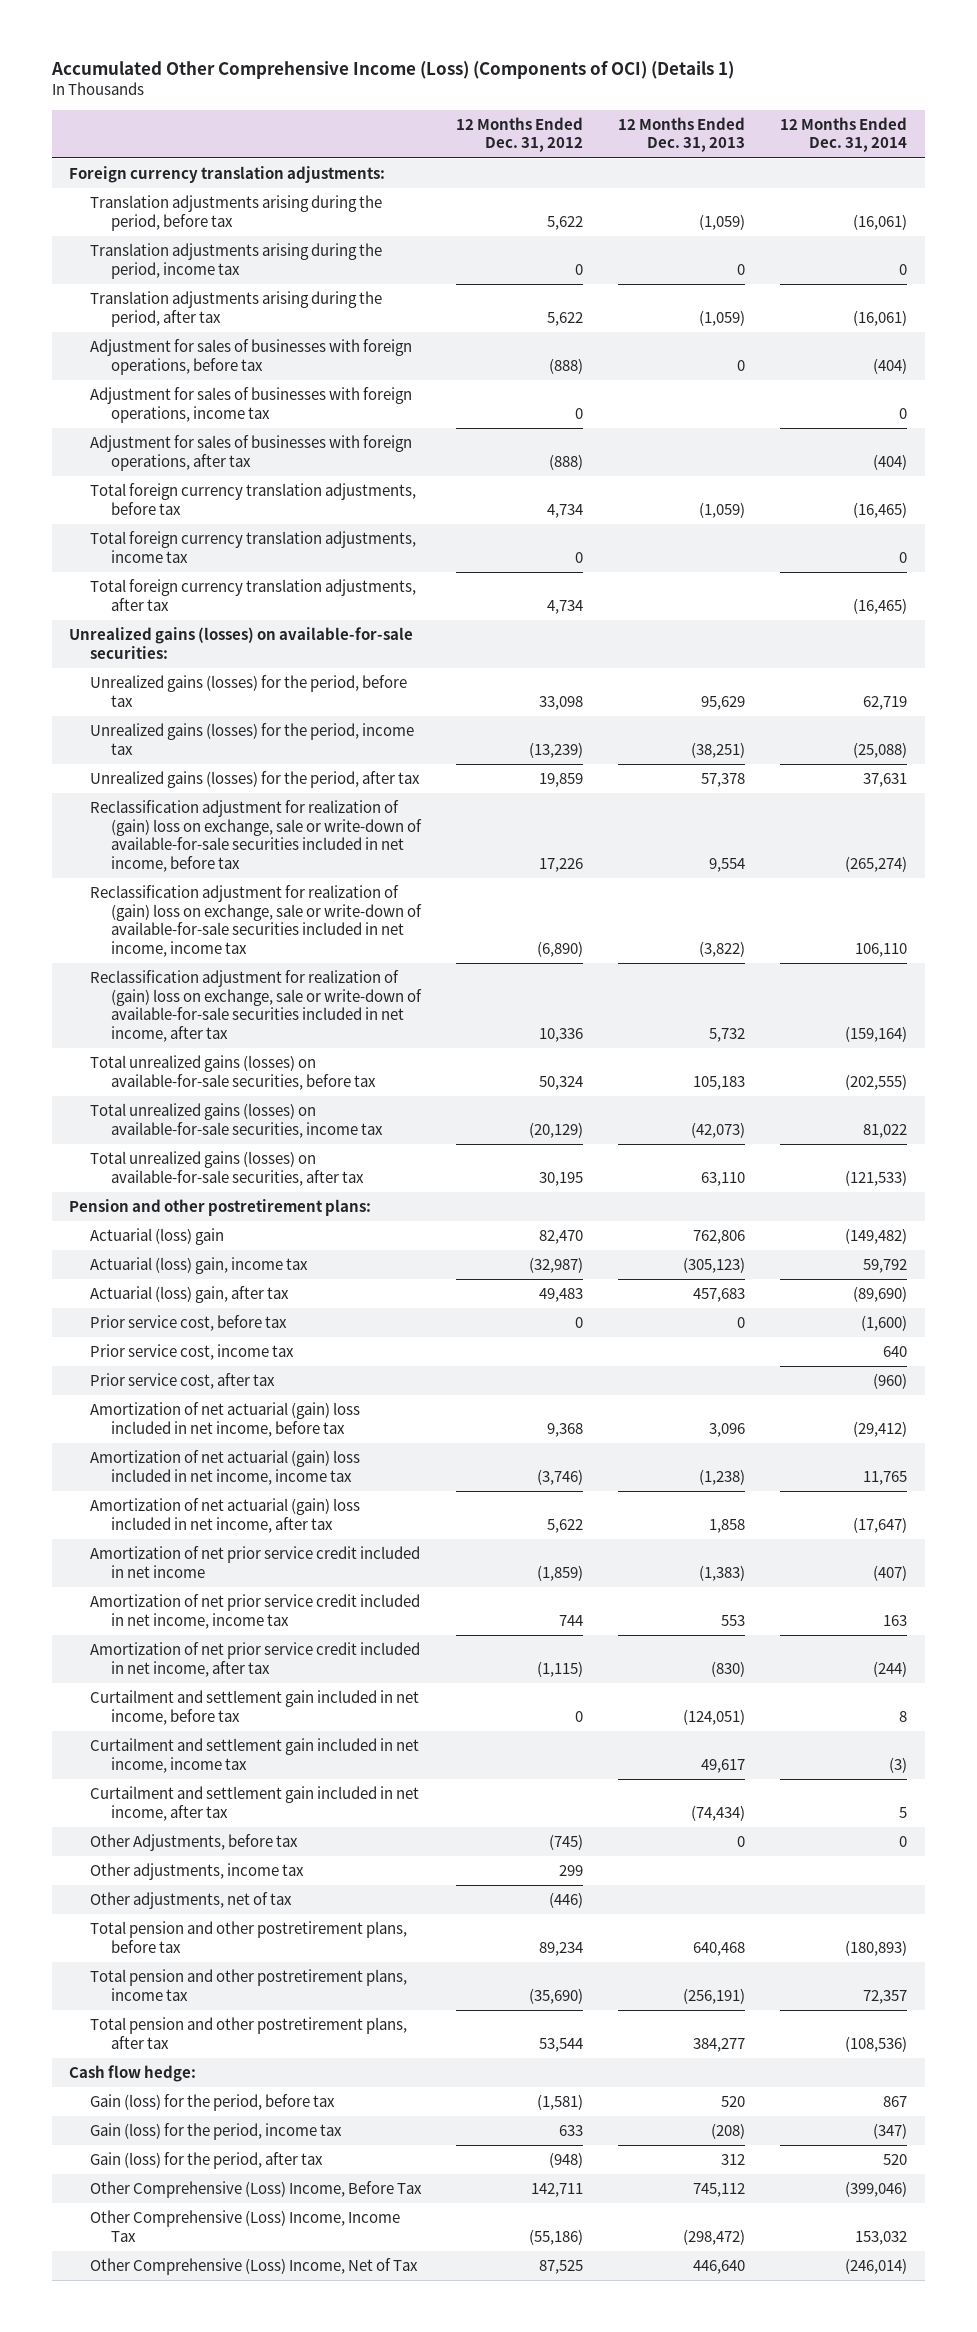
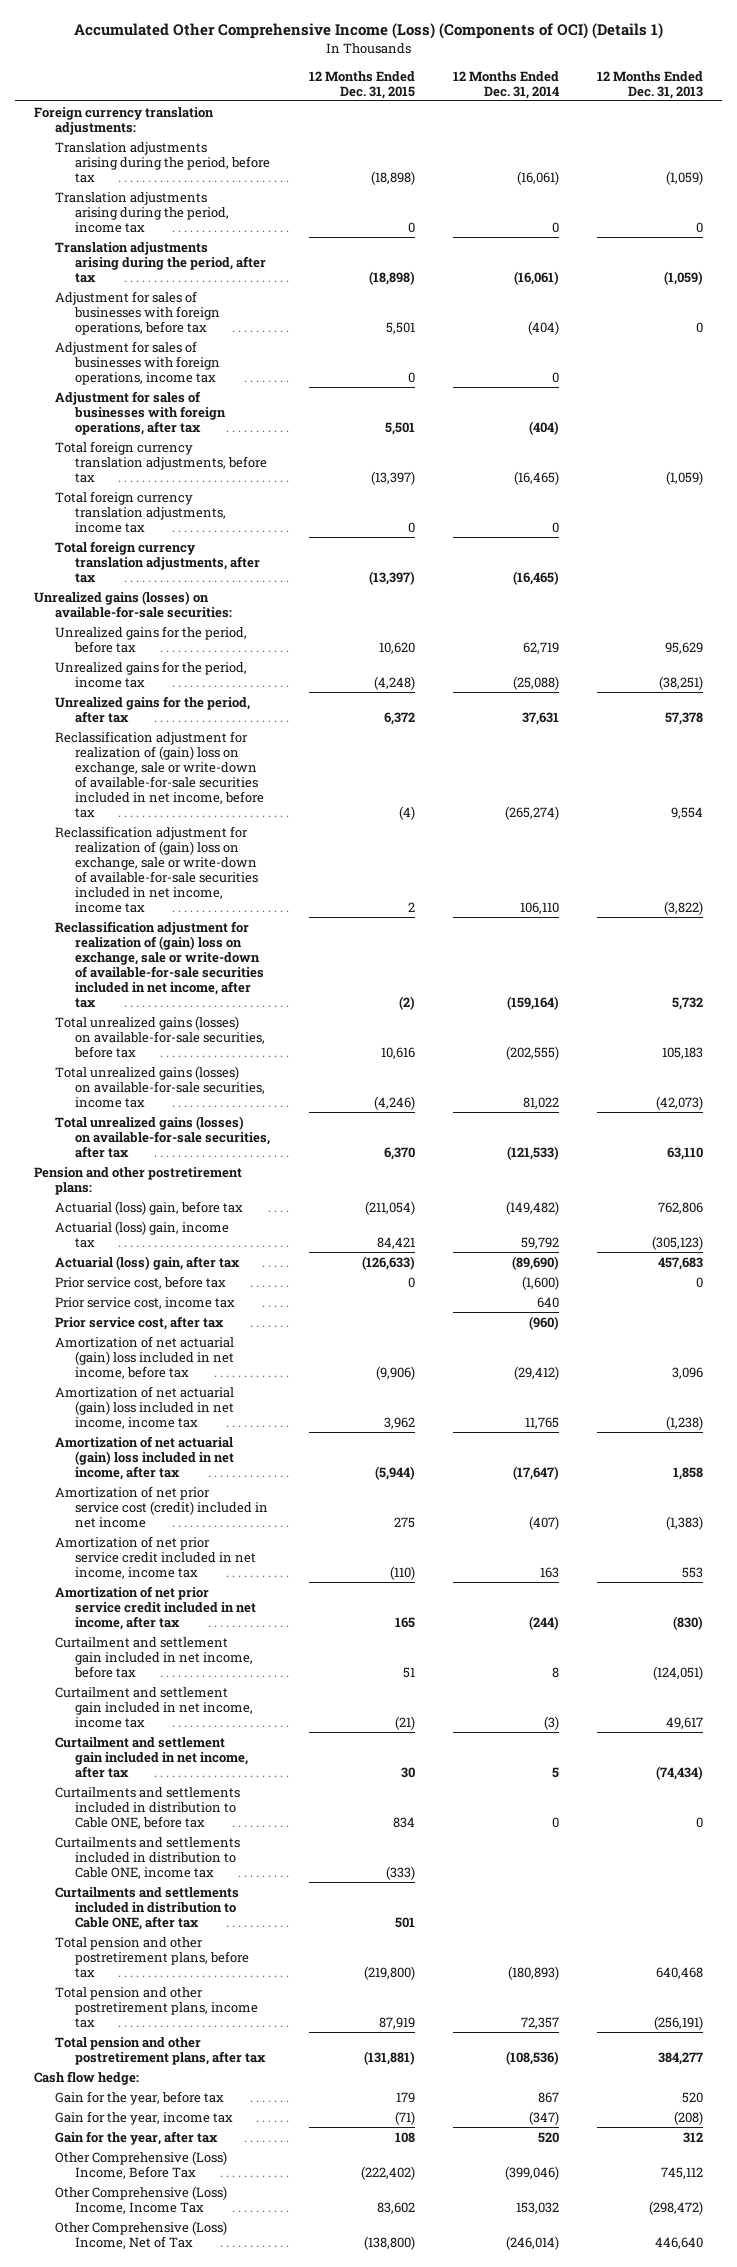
[456,116,584,153] 12 Months Ended Dec. 31, 2012 -> none
none -> [308,70,415,99] 12 Months Ended Dec. 31, 2015
[90,675,408,707] Unrealized gains (losses) for the period, before tax -> [54,625,247,653] Unrealized gains for the period, before tax
[90,723,415,755] Unrealized gains (losses) for the period, income tax -> [54,660,247,688] Unrealized gains for the period, income tax
[90,771,421,789] Unrealized gains (losses) for the period, after tax -> [54,695,250,723] Unrealized gains for the period, after tax
[90,1228,225,1246] Actuarial (loss) gain -> [54,1200,243,1215] Actuarial (loss) gain, before tax
[90,1546,421,1578] Amortization of net prior service credit included in net income -> [54,1485,269,1528] Amortization of net prior service cost (credit) included in net income
[90,1834,299,1852] Other Adjustments, before tax -> none
[90,1863,305,1881] Other adjustments, income tax -> none
[90,1892,293,1910] Other adjustments, net of tax -> none
none -> [54,1786,240,1829] Curtailments and settlements included in distribution to Cable ONE, before tax
none -> [54,1836,240,1879] Curtailments and settlements included in distribution to Cable ONE, income tax
none -> [54,1886,239,1930] Curtailments and settlements included in distribution to Cable ONE, after tax
[90,2094,336,2112] Gain (loss) for the period, before tax -> [54,2090,224,2105] Gain for the year, before tax
[90,2123,343,2141] Gain (loss) for the period, income tax -> [54,2110,233,2125] Gain for the year, income tax
[90,2152,324,2170] Gain (loss) for the period, after tax -> [54,2130,218,2145] Gain for the year, after tax

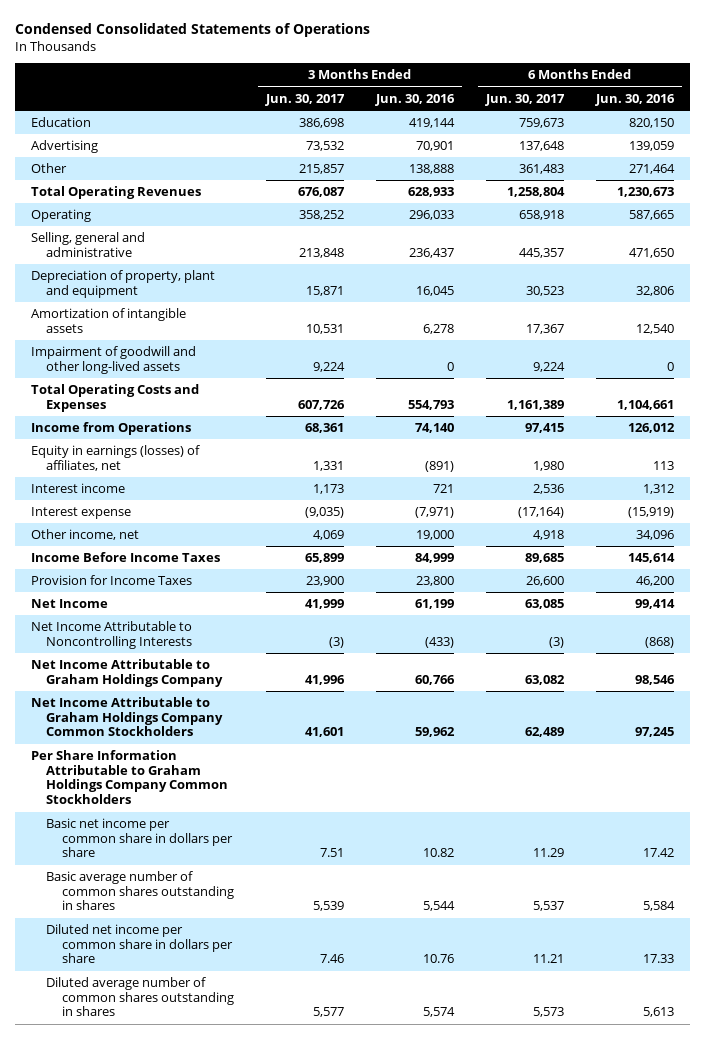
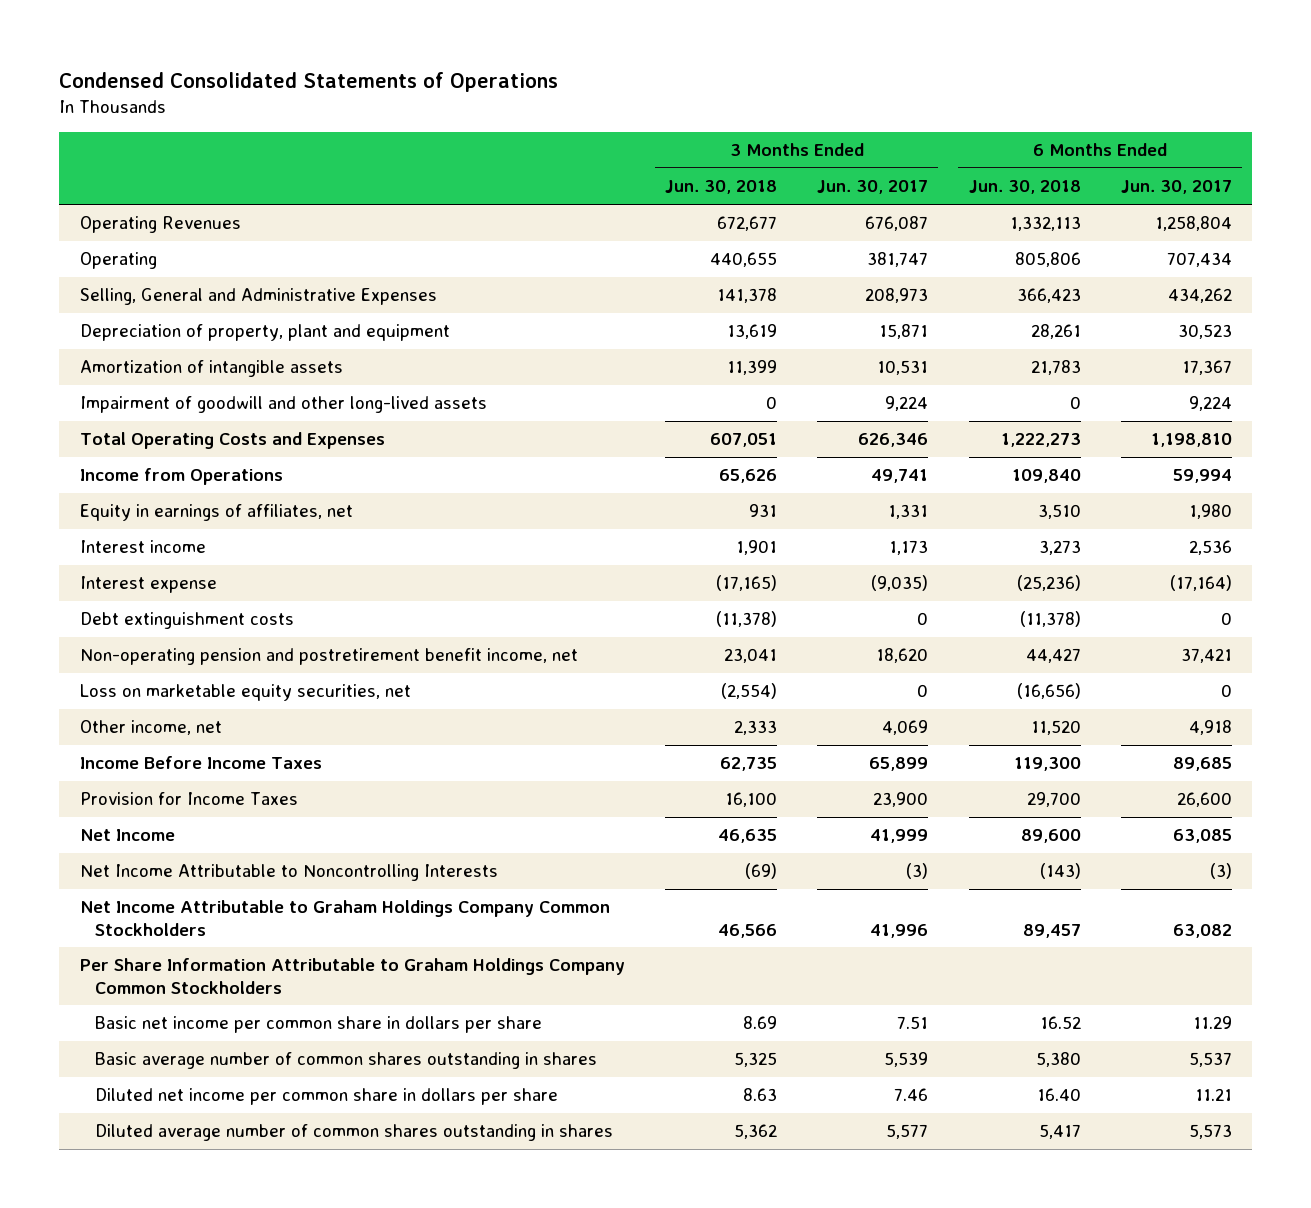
[374,93,455,106] Jun. 30, 2016 -> none
[594,93,675,106] Jun. 30, 2016 -> none
none -> [664,180,777,195] Jun. 30, 2018
none -> [968,180,1081,195] Jun. 30, 2018
[30,117,91,128] Education -> none
[30,140,98,154] Advertising -> none
[30,163,67,174] Other -> none
[30,186,201,200] Total Operating Revenues -> [79,216,241,234] Operating Revenues
[298,210,344,221] 358,252 -> [867,252,929,268] 381,747
[518,210,564,221] 658,918 -> [1166,252,1232,268] 707,434
[30,232,145,257] Selling, general and administrative -> [79,288,437,306] Selling, General and Administrative Expenses
[298,247,344,258] 213,848 -> [865,288,929,304] 208,973
[518,247,564,258] 445,357 -> [1167,288,1232,304] 434,262
[297,399,345,410] 607,726 -> [858,433,929,448] 626,346
[506,399,564,410] 1,161,389 -> [1150,433,1232,448] 1,198,810
[304,423,344,434] 68,361 -> [871,469,929,484] 49,741
[524,423,564,434] 97,415 -> [1172,469,1232,484] 59,994
[30,445,200,471] Equity in earnings (losses) of affiliates, net -> [79,504,353,522] Equity in earnings of affiliates, net
none -> [79,612,294,630] Debt extinguishment costs
none -> [79,648,578,666] Non-operating pension and postretirement benefit income, net
none -> [79,684,411,702] Loss on marketable equity securities, net
[30,697,224,737] Net Income Attributable to Graham Holdings Company Common Stockholders -> none
[30,659,224,687] Net Income Attributable to Graham Holdings Company -> [79,900,610,936] Net Income Attributable to Graham Holdings Company Common Stockholders

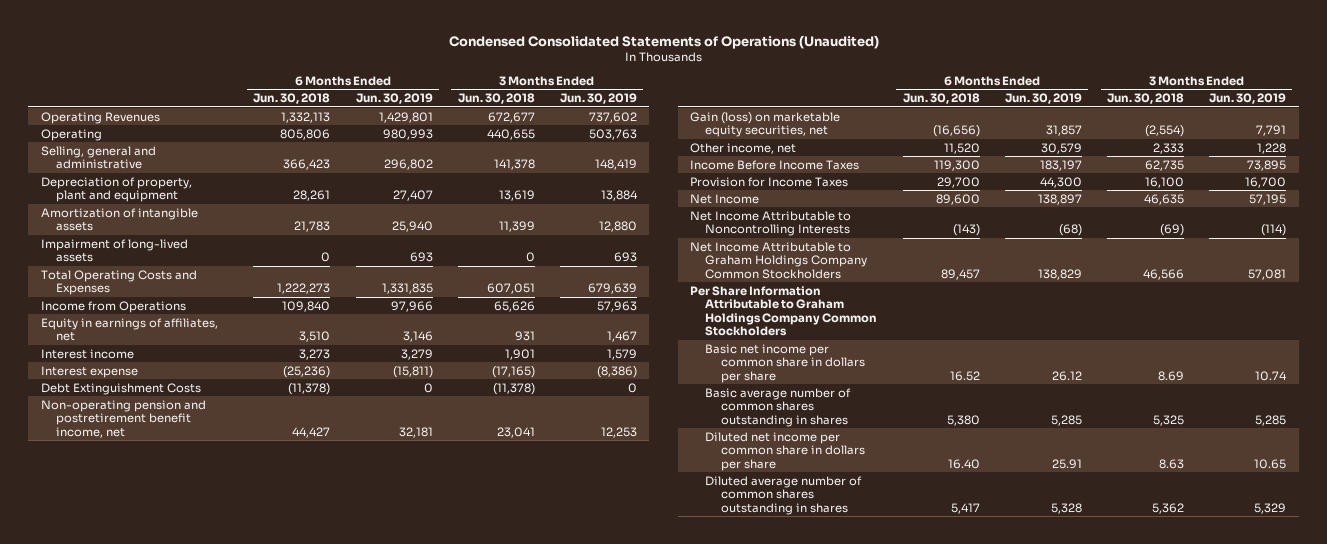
[59,72,559,93] Condensed Consolidated Statements of Operations -> [448,34,879,49] Condensed Consolidated Statements of Operations (Unaudited)
[817,180,929,195] Jun. 30, 2017 -> none
[1120,180,1232,195] Jun. 30, 2017 -> none
none -> [355,93,433,105] Jun. 30, 2019
none -> [559,93,637,105] Jun. 30, 2019
[79,288,437,306] Selling, General and Administrative Expenses -> [41,145,157,170] Selling, general and administrative
[79,396,487,414] Impairment of goodwill and other long-lived assets -> [41,238,189,263] Impairment of long-lived assets
[79,612,294,630] Debt extinguishment costs -> [41,382,202,395] Debt Extinguishment Costs
[79,684,411,702] Loss on marketable equity securities, net -> [690,111,841,138] Gain (loss) on marketable equity securities, net

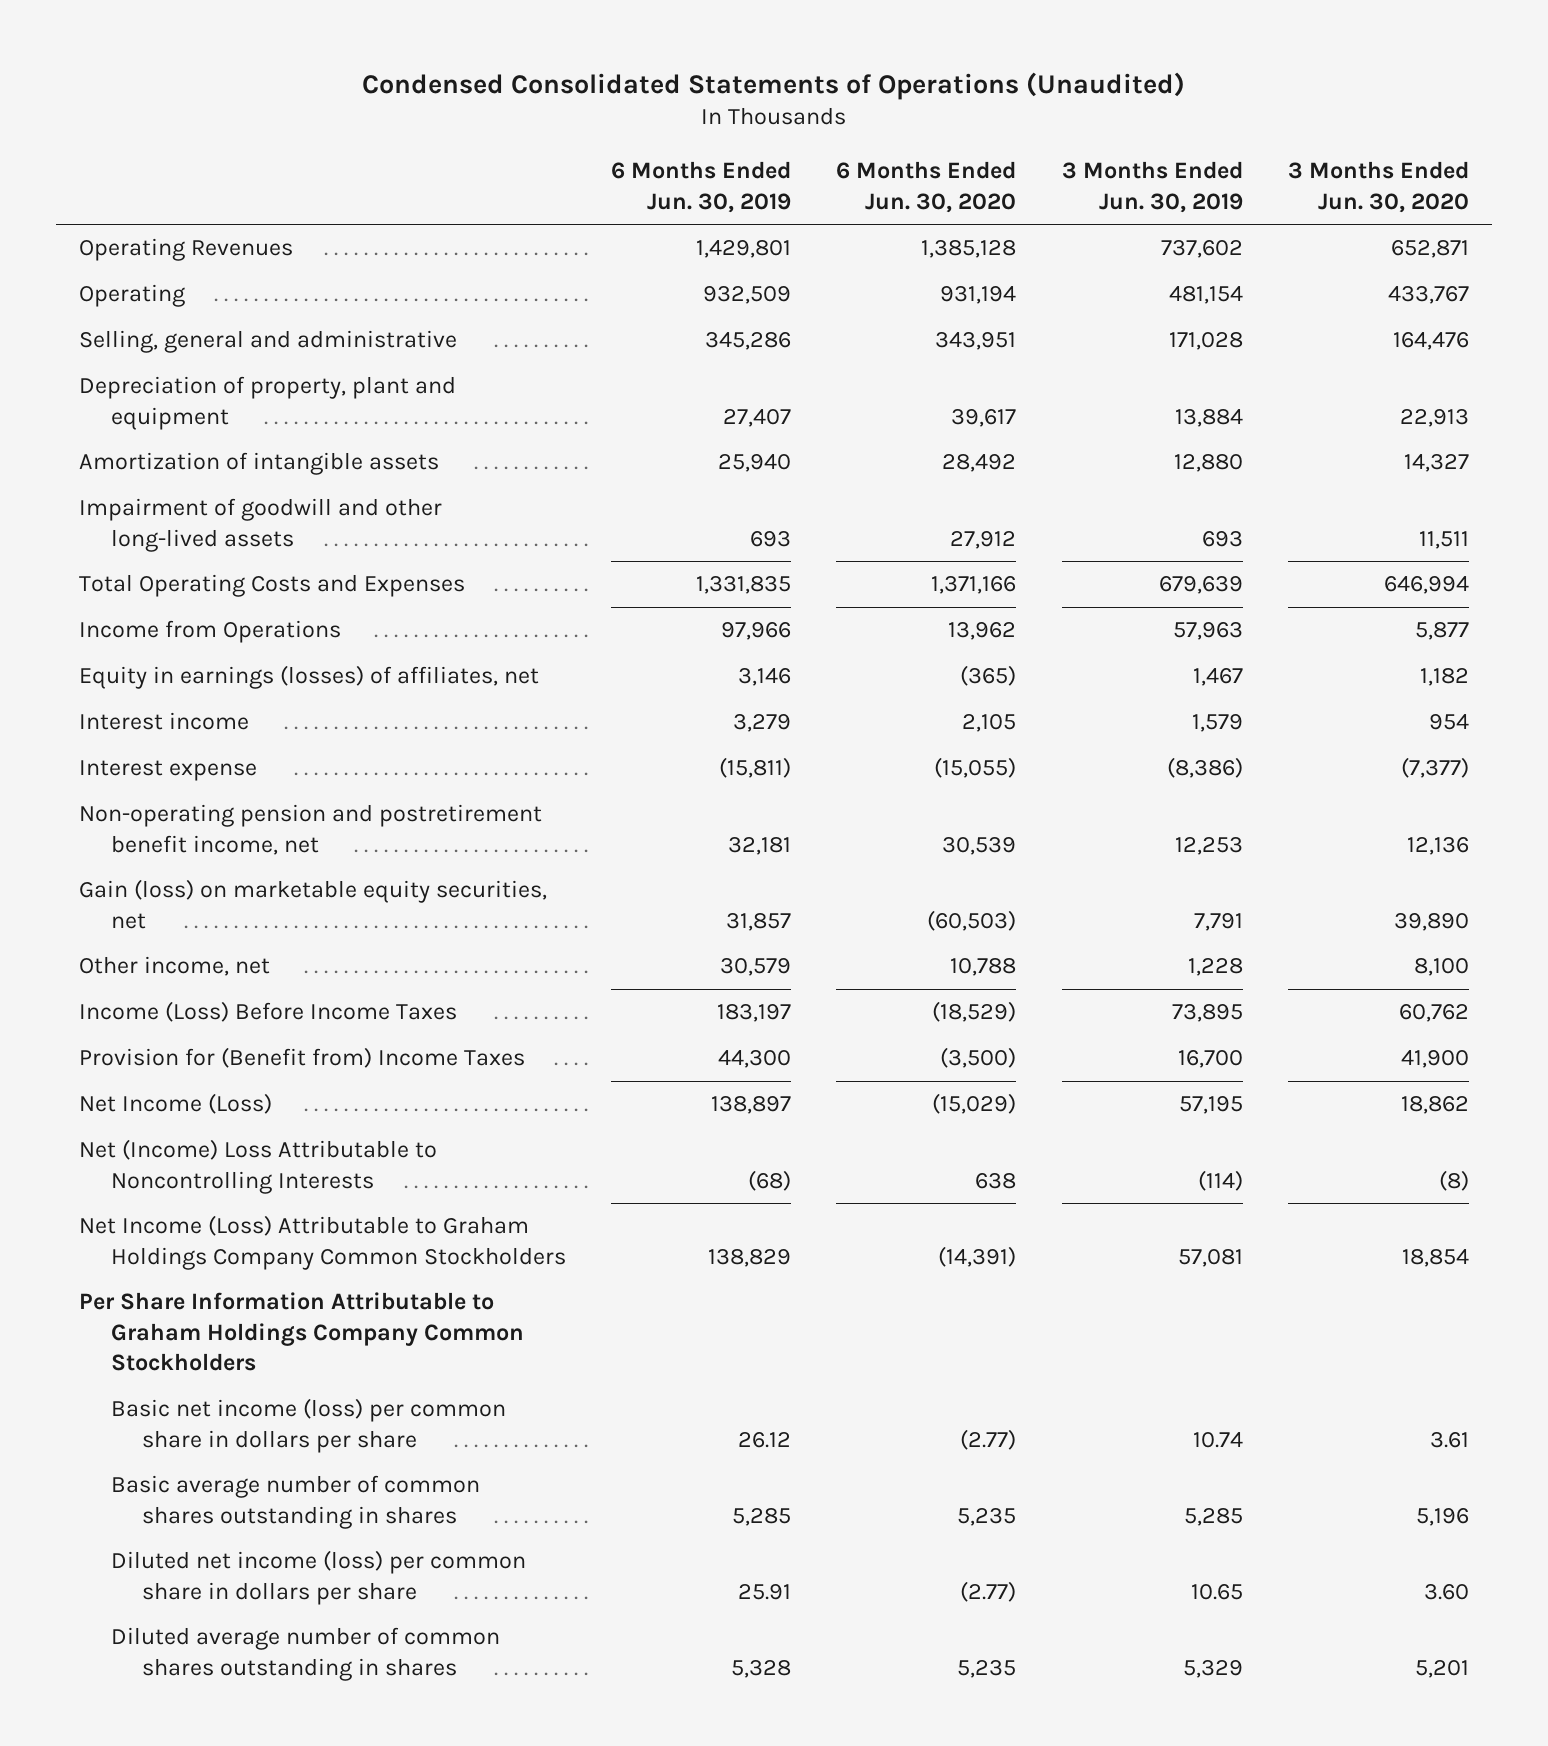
[253,93,331,105] Jun. 30, 2018 -> none
[457,93,535,105] Jun. 30, 2018 -> none
none -> [836,161,1017,213] 6 Months Ended Jun. 30, 2020
none -> [1288,161,1470,213] 3 Months Ended Jun. 30, 2020
[382,128,433,140] 980,993 -> [703,286,792,305] 932,509
[588,128,637,140] 503,763 -> [1168,286,1243,305] 481,154
[383,159,433,171] 296,802 -> [705,332,792,351] 345,286
[594,159,637,171] 148,419 -> [1168,332,1243,351] 171,028
[41,238,189,263] Impairment of long-lived assets -> [79,498,443,552] Impairment of goodwill and other long-lived assets
[41,317,219,342] Equity in earnings of affiliates, net -> [79,665,540,690] Equity in earnings (losses) of affiliates, net
[41,382,202,395] Debt Extinguishment Costs -> none
[690,159,860,170] Income Before Income Taxes -> [79,1001,458,1023] Income (Loss) Before Income Taxes
[690,176,849,187] Provision for Income Taxes -> [79,1047,526,1069] Provision for (Benefit from) Income Taxes
[690,193,760,204] Net Income -> [79,1093,273,1115] Net Income (Loss)
[690,210,852,237] Net Income Attributable to Noncontrolling Interests -> [79,1139,438,1194] Net (Income) Loss Attributable to Noncontrolling Interests
[690,241,868,279] Net Income Attributable to Graham Holdings Company Common Stockholders -> [79,1215,566,1270] Net Income (Loss) Attributable to Graham Holdings Company Common Stockholders
[705,343,865,383] Basic net income per common share in dollars per share -> [110,1398,506,1453] Basic net income (loss) per common share in dollars per share
[705,431,865,471] Diluted net income per common share in dollars per share -> [110,1550,526,1605] Diluted net income (loss) per common share in dollars per share

